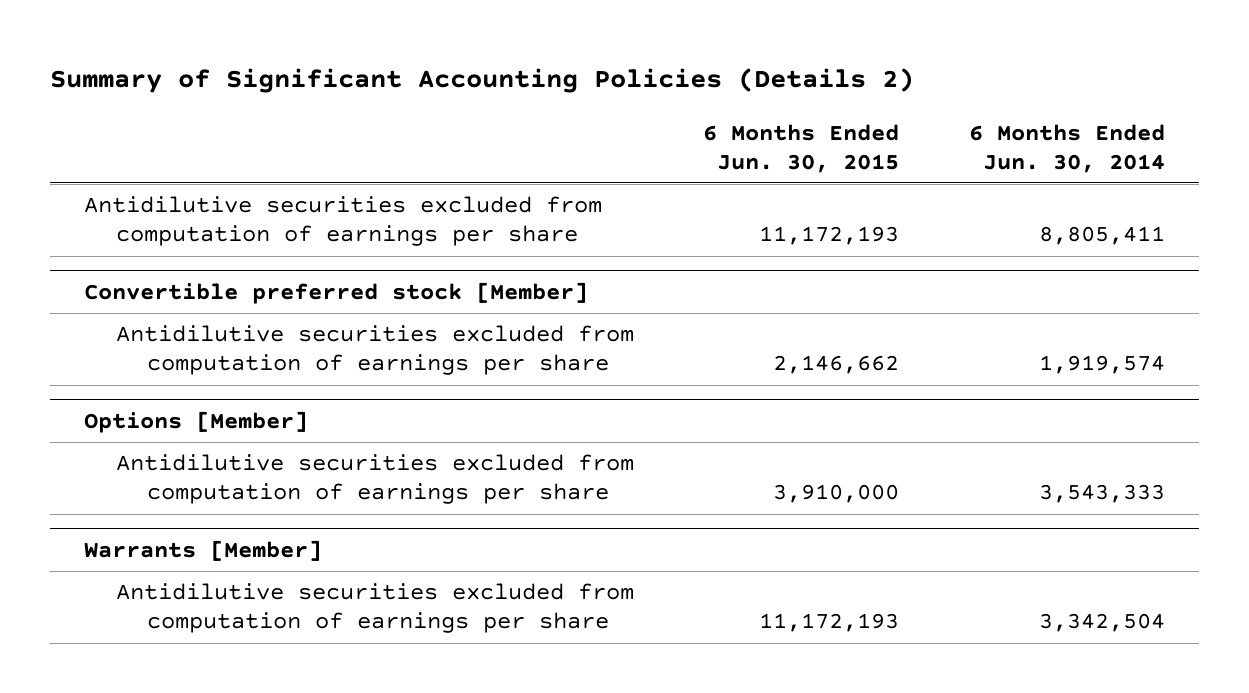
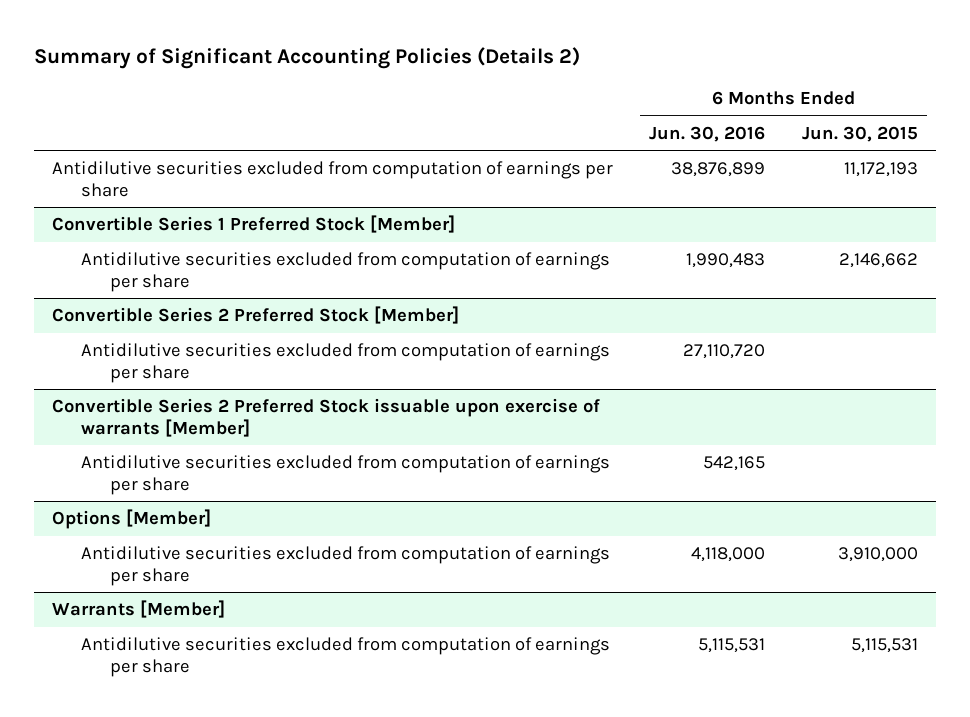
[968,123,1165,173] 6 Months Ended Jun. 30, 2014 -> none
none -> [649,125,766,142] Jun. 30, 2016
[84,281,589,304] Convertible preferred stock [Member] -> [52,215,456,234] Convertible Series 1 Preferred Stock [Member]
none -> [52,306,460,325] Convertible Series 2 Preferred Stock [Member]
none -> [81,343,611,383] Antidilutive securities excluded from computation of earnings per share
none -> [52,398,601,437] Convertible Series 2 Preferred Stock issuable upon exercise of warrants [Member]
none -> [81,455,611,495] Antidilutive securities excluded from computation of earnings per share
[759,613,900,633] 11,172,193 -> [850,638,918,654] 5,115,531

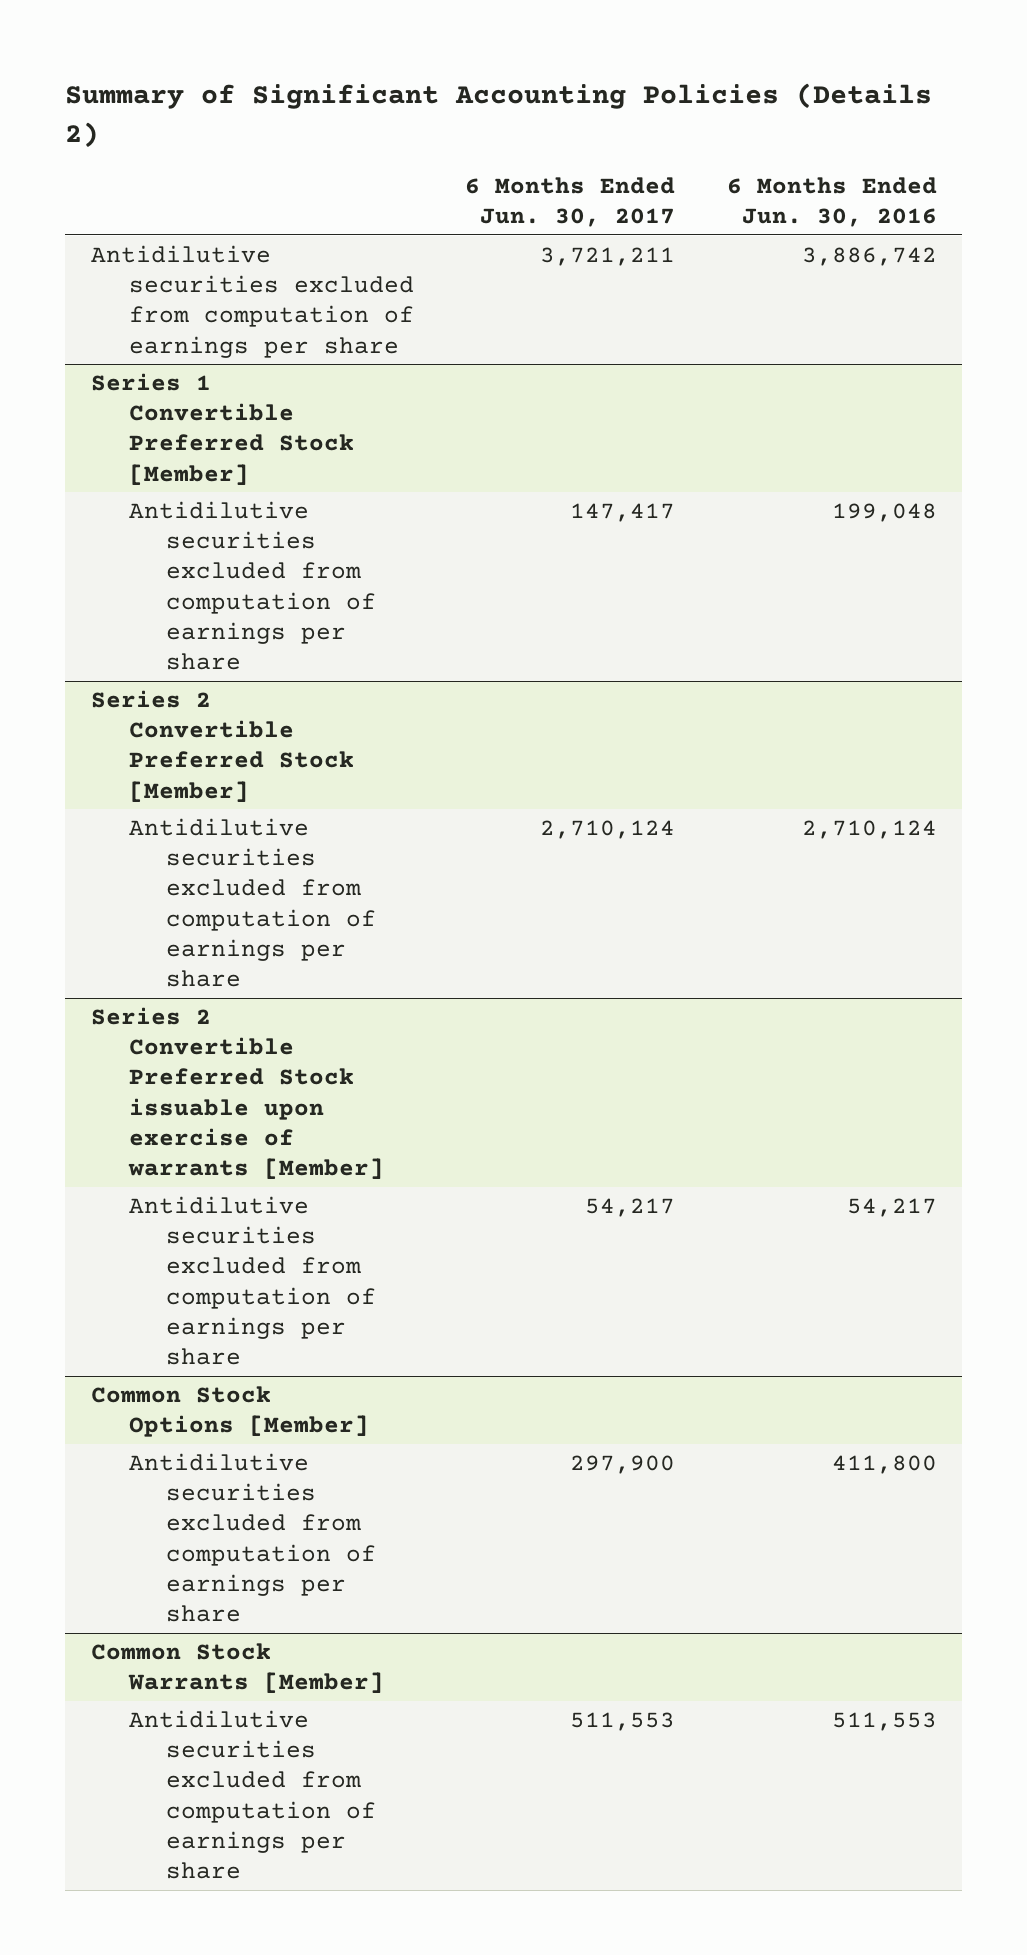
[801,125,918,142] Jun. 30, 2015 -> none
none -> [465,176,676,227] 6 Months Ended Jun. 30, 2017
[671,162,766,178] 38,876,899 -> [801,247,937,267] 3,886,742
[52,215,456,234] Convertible Series 1 Preferred Stock [Member] -> [90,373,354,485] Series 1 Convertible Preferred Stock [Member]
[686,253,766,269] 1,990,483 -> [831,503,937,523] 199,048
[52,306,460,325] Convertible Series 2 Preferred Stock [Member] -> [90,690,354,802] Series 2 Convertible Preferred Stock [Member]
[683,344,766,360] 27,110,720 -> [801,820,937,840] 2,710,124
[52,398,601,437] Convertible Series 2 Preferred Stock issuable upon exercise of warrants [Member] -> [90,1007,384,1179] Series 2 Convertible Preferred Stock issuable upon exercise of warrants [Member]
[703,456,766,472] 542,165 -> [846,1198,937,1218] 54,217
[52,509,212,530] Options [Member] -> [90,1386,369,1438] Common Stock Options [Member]
[691,547,766,563] 4,118,000 -> [831,1455,937,1475] 411,800
[52,600,226,619] Warrants [Member] -> [90,1643,384,1694] Common Stock Warrants [Member]
[698,638,766,654] 5,115,531 -> [831,1712,937,1732] 511,553

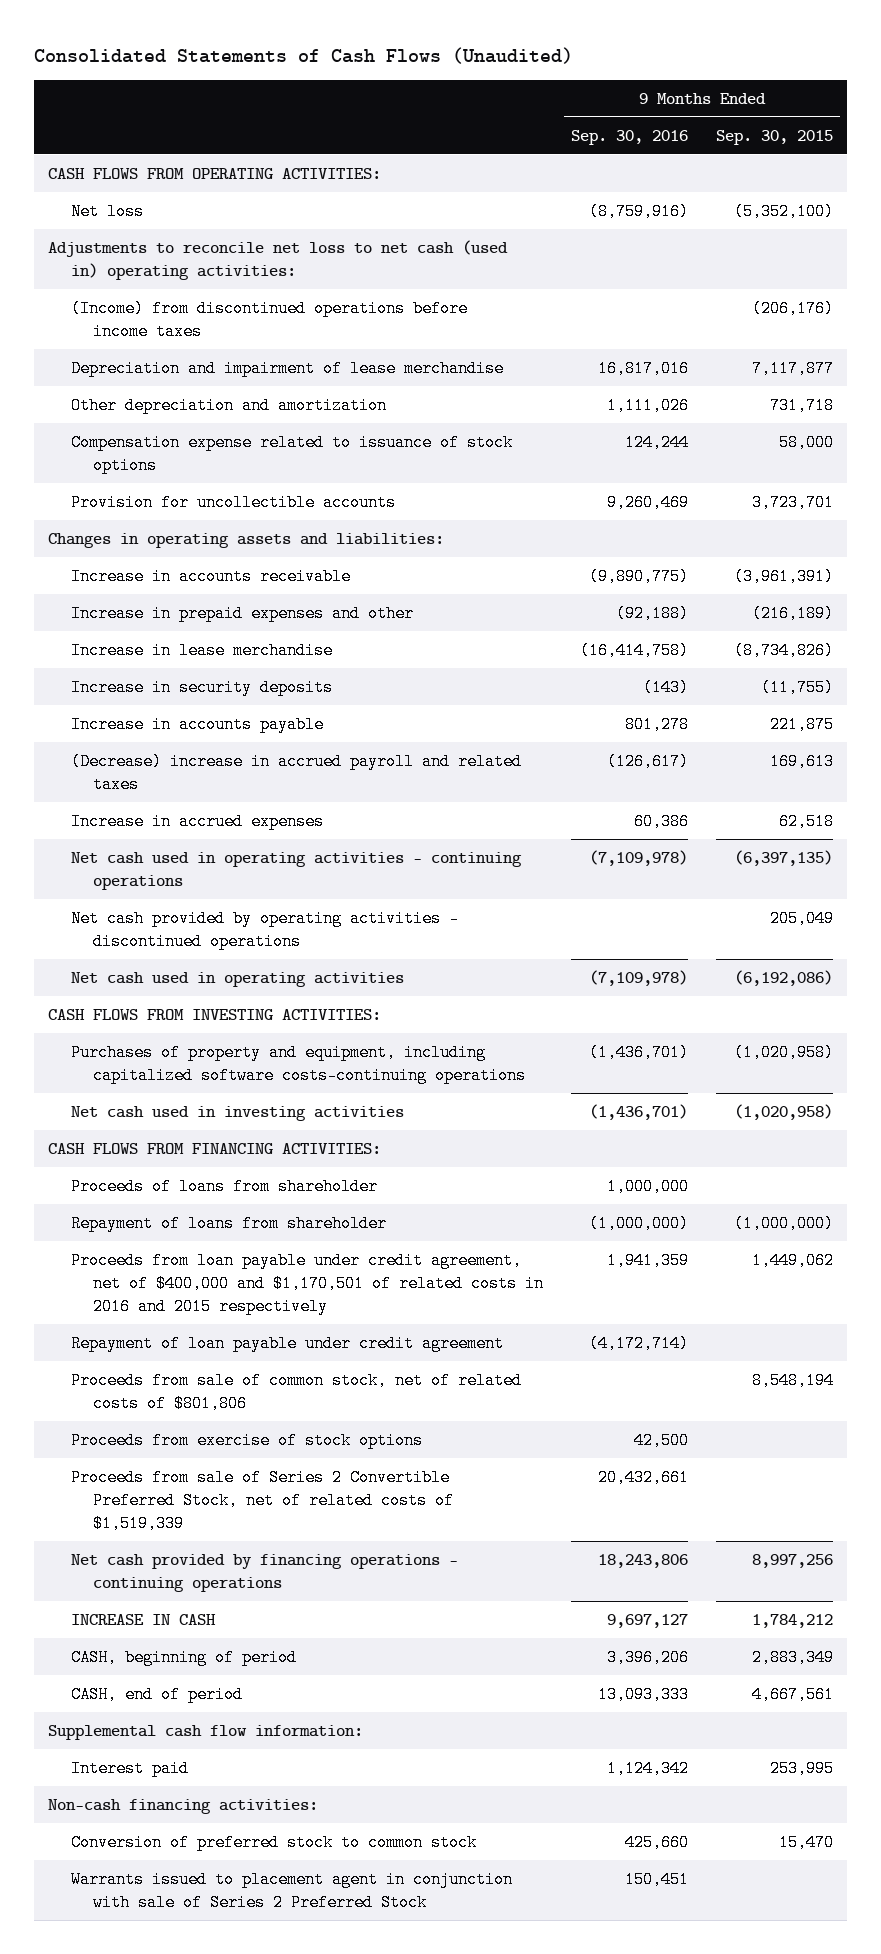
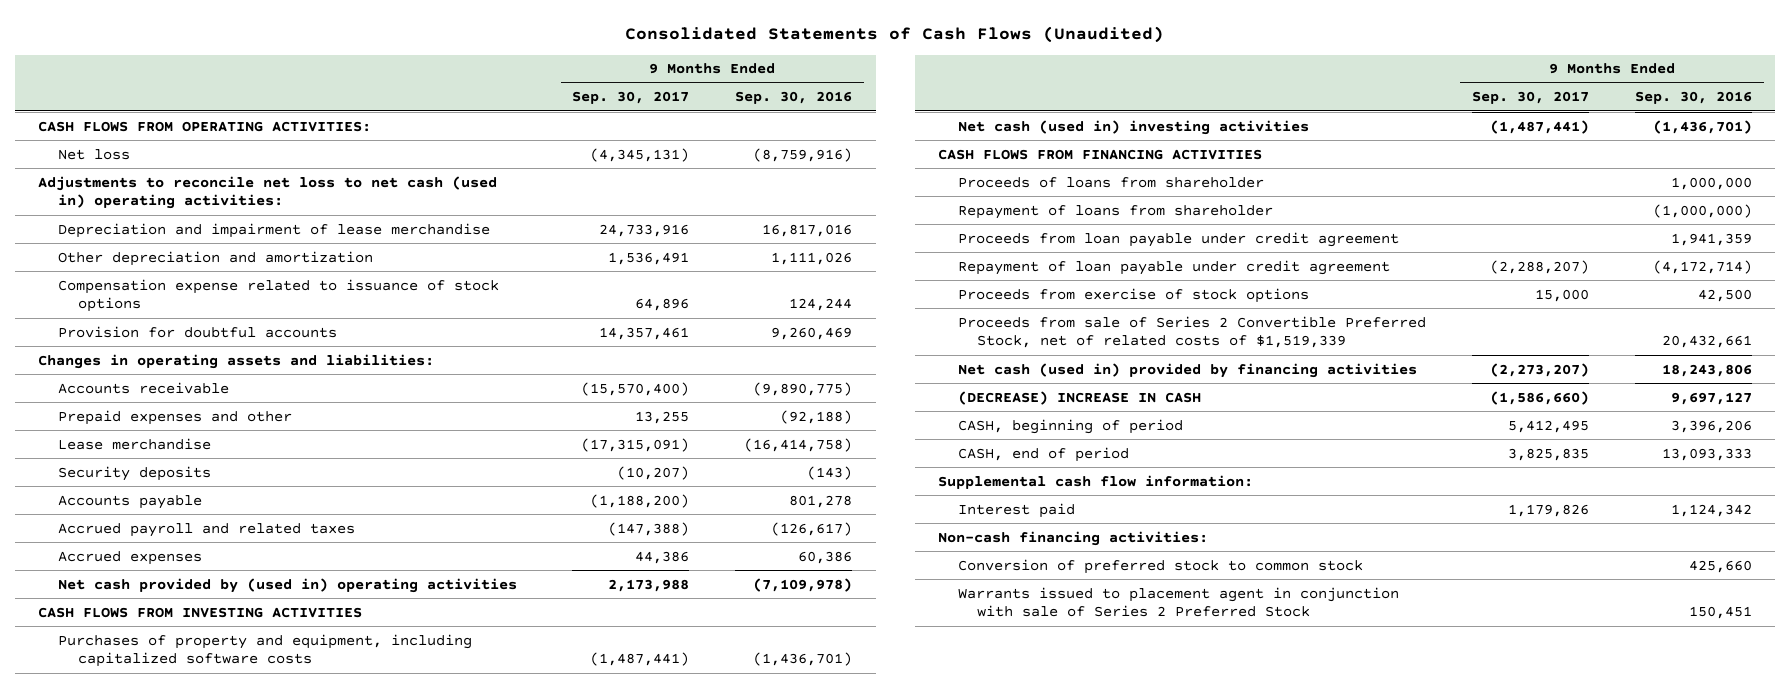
[715,129,833,145] Sep. 30, 2015 -> none
none -> [572,91,690,105] Sep. 30, 2017
[70,299,468,340] (Income) from discontinued operations before income taxes -> none
[70,493,396,511] Provision for uncollectible accounts -> [57,325,337,338] Provision for doubtful accounts
[70,851,522,890] Net cash used in operating activities - continuing operations -> none
[70,909,459,950] Net cash provided by operating activities - discontinued operations -> none
[70,567,351,585] Increase in accounts receivable -> [57,381,229,394] Accounts receivable
[70,604,414,622] Increase in prepaid expenses and other -> [57,409,292,425] Prepaid expenses and other
[70,641,333,659] Increase in lease merchandise -> [57,437,211,450] Lease merchandise
[70,678,333,696] Increase in security deposits -> [57,465,211,481] Security deposits
[70,715,324,733] Increase in accounts payable -> [57,494,202,509] Accounts payable
[70,752,522,793] (Decrease) increase in accrued payroll and related taxes -> [57,522,355,537] Accrued payroll and related taxes
[70,812,324,830] Increase in accrued expenses -> [57,550,202,565] Accrued expenses
[70,971,404,987] Net cash used in operating activities -> [57,577,517,593] Net cash provided by (used in) operating activities
[48,1008,382,1020] CASH FLOWS FROM INVESTING ACTIVITIES: -> [38,606,363,618] CASH FLOWS FROM INVESTING ACTIVITIES
[70,1043,527,1084] Purchases of property and equipment, including capitalized software costs-continuing operations -> [57,633,472,668] Purchases of property and equipment, including capitalized software costs
[70,1105,404,1121] Net cash used in investing activities -> [957,119,1309,135] Net cash (used in) investing activities
[48,1142,382,1154] CASH FLOWS FROM FINANCING ACTIVITIES: -> [937,148,1262,160] CASH FLOWS FROM FINANCING ACTIVITIES
[70,1251,545,1316] Proceeds from loan payable under credit agreement, net of $400,000 and $1,170,501 of related costs in 2016 and 2015 respectively -> [957,231,1399,247] Proceeds from loan payable under credit agreement
[70,1371,522,1412] Proceeds from sale of common stock, net of related costs of $801,806 -> none
[70,1553,458,1592] Net cash provided by financing operations - continuing operations -> [957,362,1417,378] Net cash (used in) provided by financing activities
[70,1613,216,1625] INCREASE IN CASH -> [957,390,1201,405] (DECREASE) INCREASE IN CASH

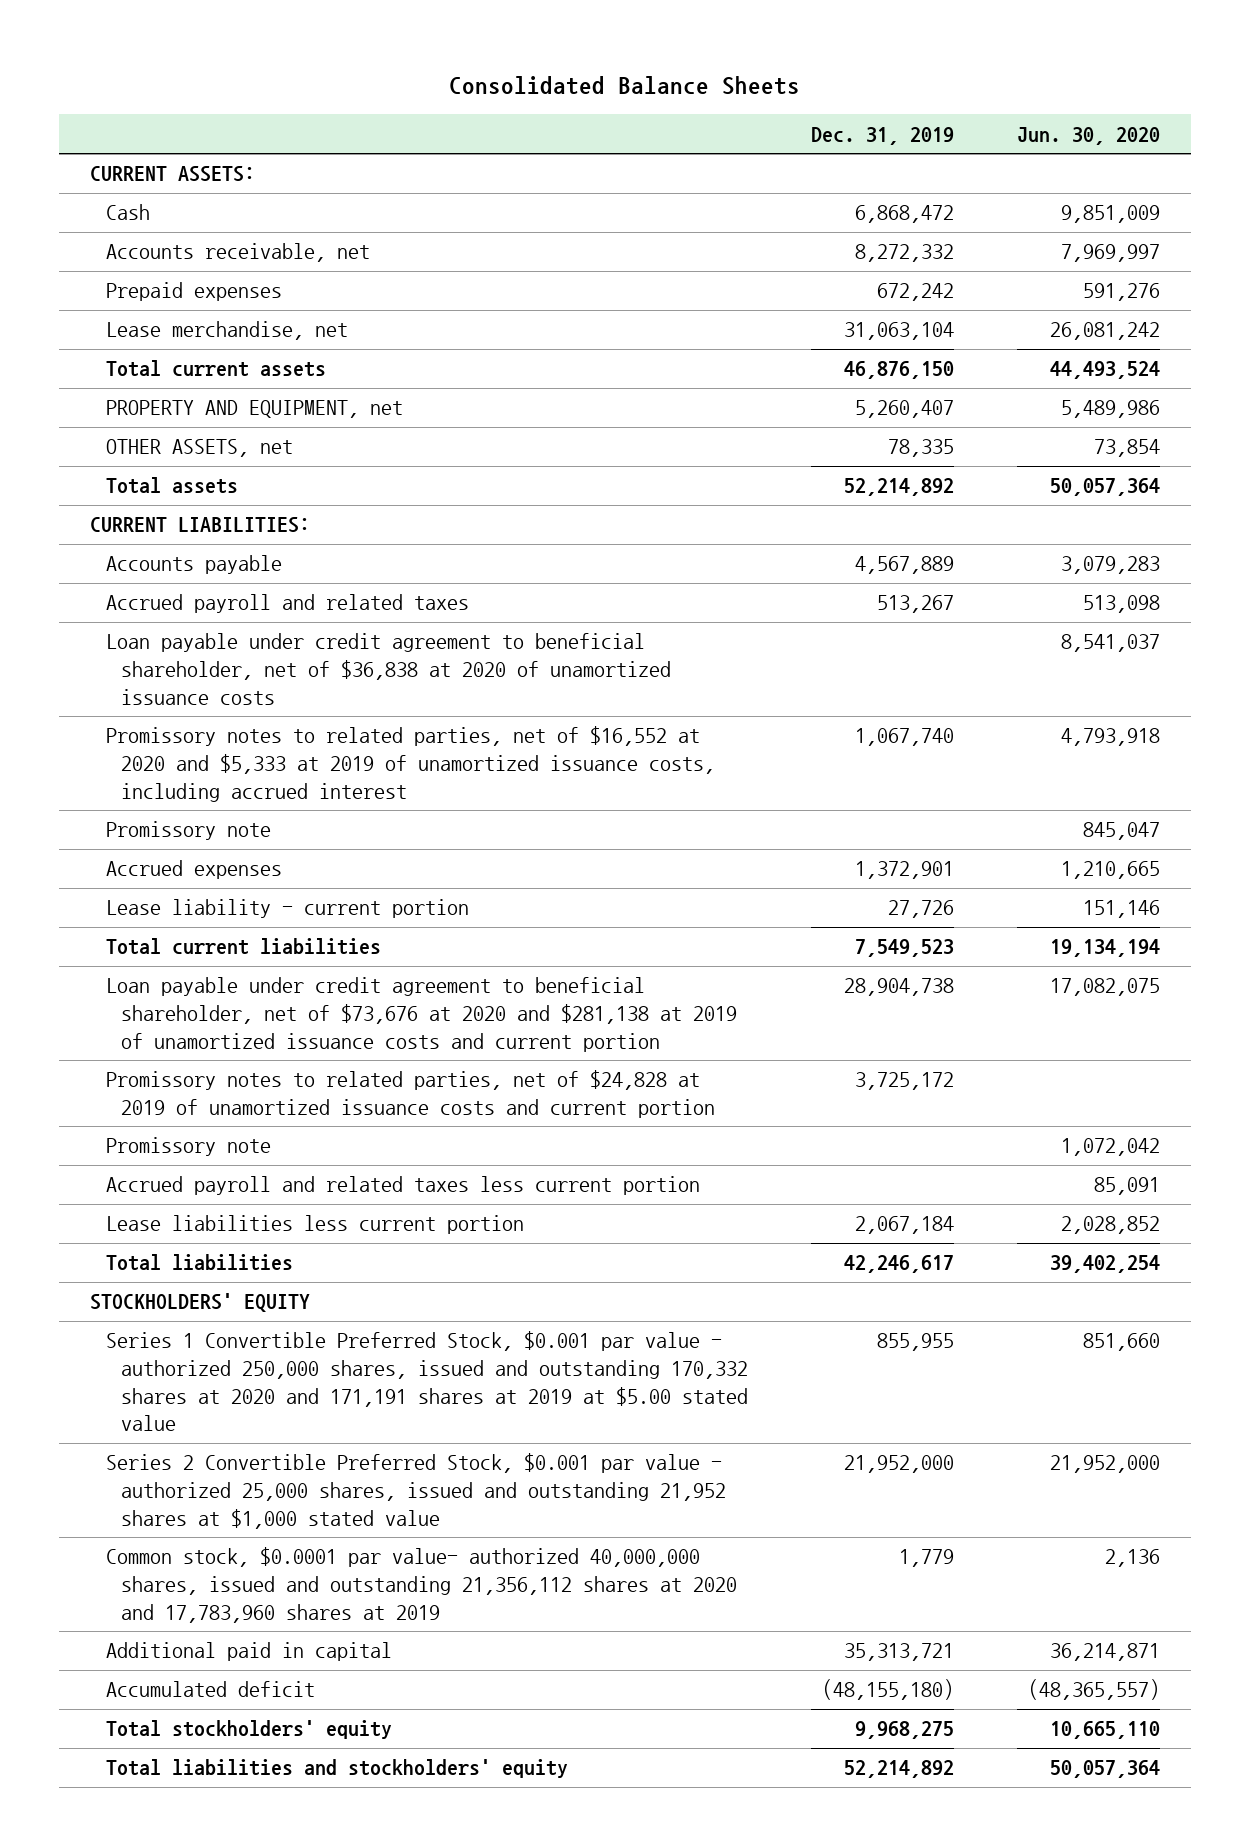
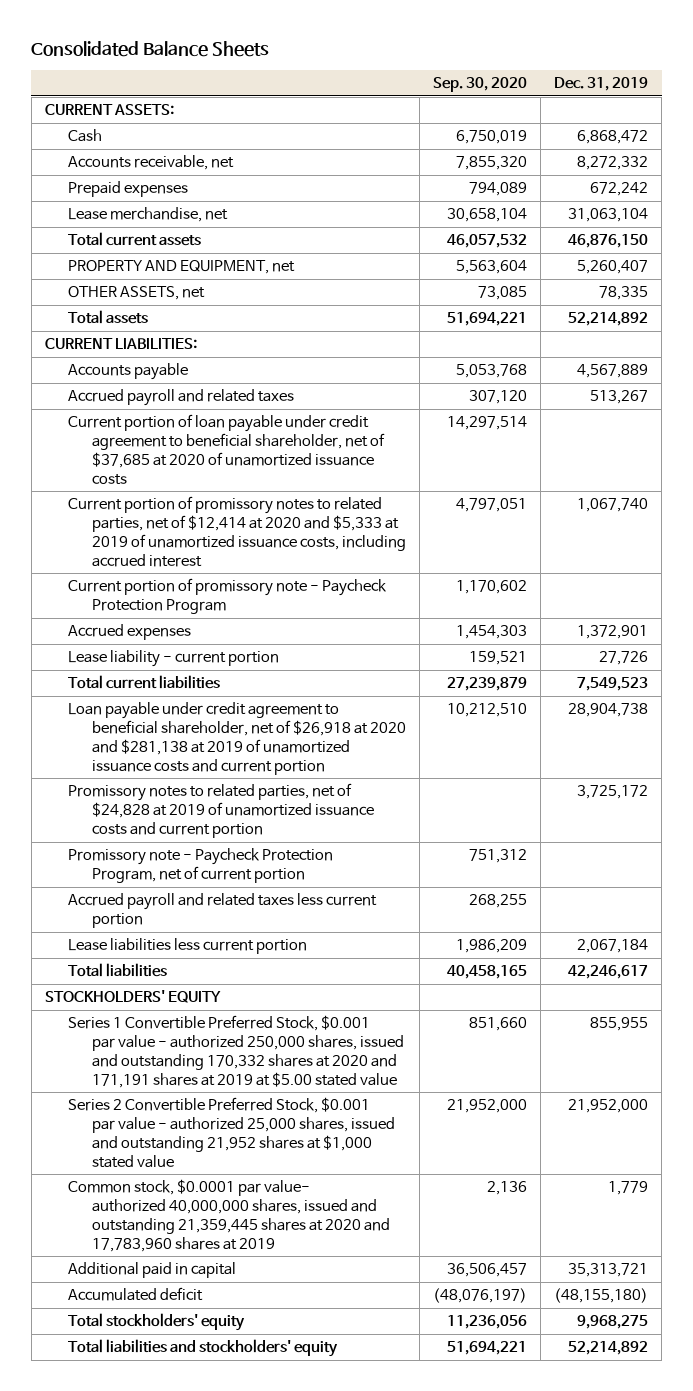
[1016,126,1160,145] Jun. 30, 2020 -> none
none -> [432,77,527,93] Sep. 30, 2020
[105,633,672,705] Loan payable under credit agreement to beneficial shareholder, net of $36,838 at 2020 of unamortized issuance costs -> [68,414,385,485] Current portion of loan payable under credit agreement to beneficial shareholder, net of $37,685 at 2020 of unamortized issuance costs
[105,726,716,802] Promissory notes to related parties, net of $16,552 at 2020 and $5,333 at 2019 of unamortized issuance costs, including accrued interest -> [68,496,406,567] Current portion of promissory notes to related parties, net of $12,414 at 2020 and $5,333 at 2019 of unamortized issuance costs, including accrued interest
[105,821,271,841] Promissory note -> [68,578,388,615] Current portion of promissory note - Paycheck Protection Program
[105,977,738,1052] Loan payable under credit agreement to beneficial shareholder, net of $73,676 at 2020 and $281,138 at 2019 of unamortized issuance costs and current portion -> [68,702,406,775] Loan payable under credit agreement to beneficial shareholder, net of $26,918 at 2020 and $281,138 at 2019 of unamortized issuance costs and current portion
[105,1137,271,1157] Promissory note -> [68,848,334,884] Promissory note - Paycheck Protection Program, net of current portion
[105,1547,738,1623] Common stock, $0.0001 par value- authorized 40,000,000 shares, issued and outstanding 21,356,112 shares at 2020 and 17,783,960 shares at 2019 -> [68,1179,390,1252] Common stock, $0.0001 par value- authorized 40,000,000 shares, issued and outstanding 21,359,445 shares at 2020 and 17,783,960 shares at 2019

